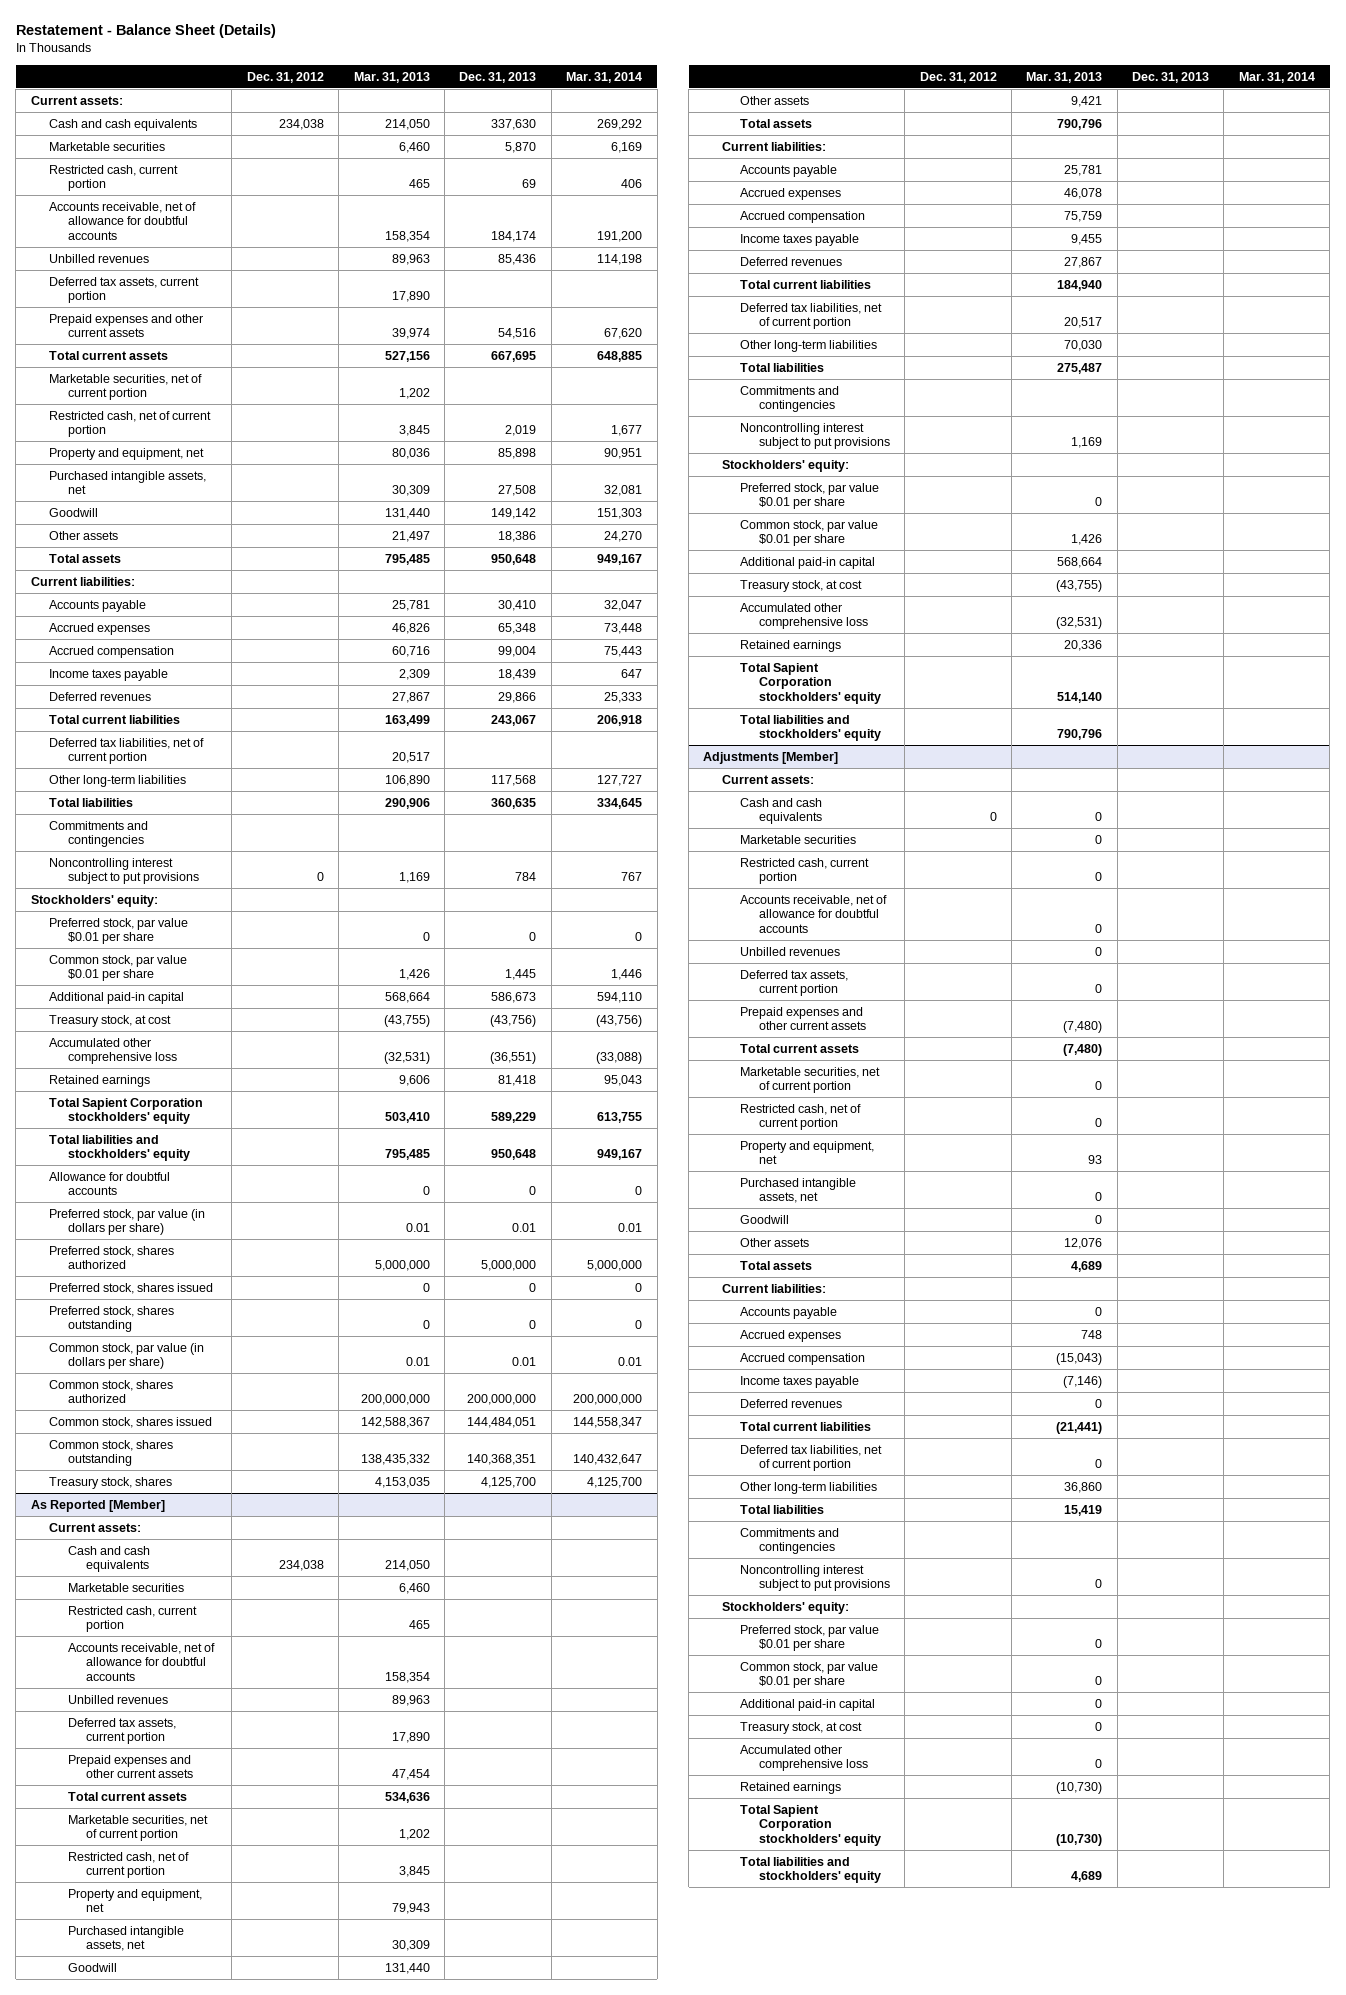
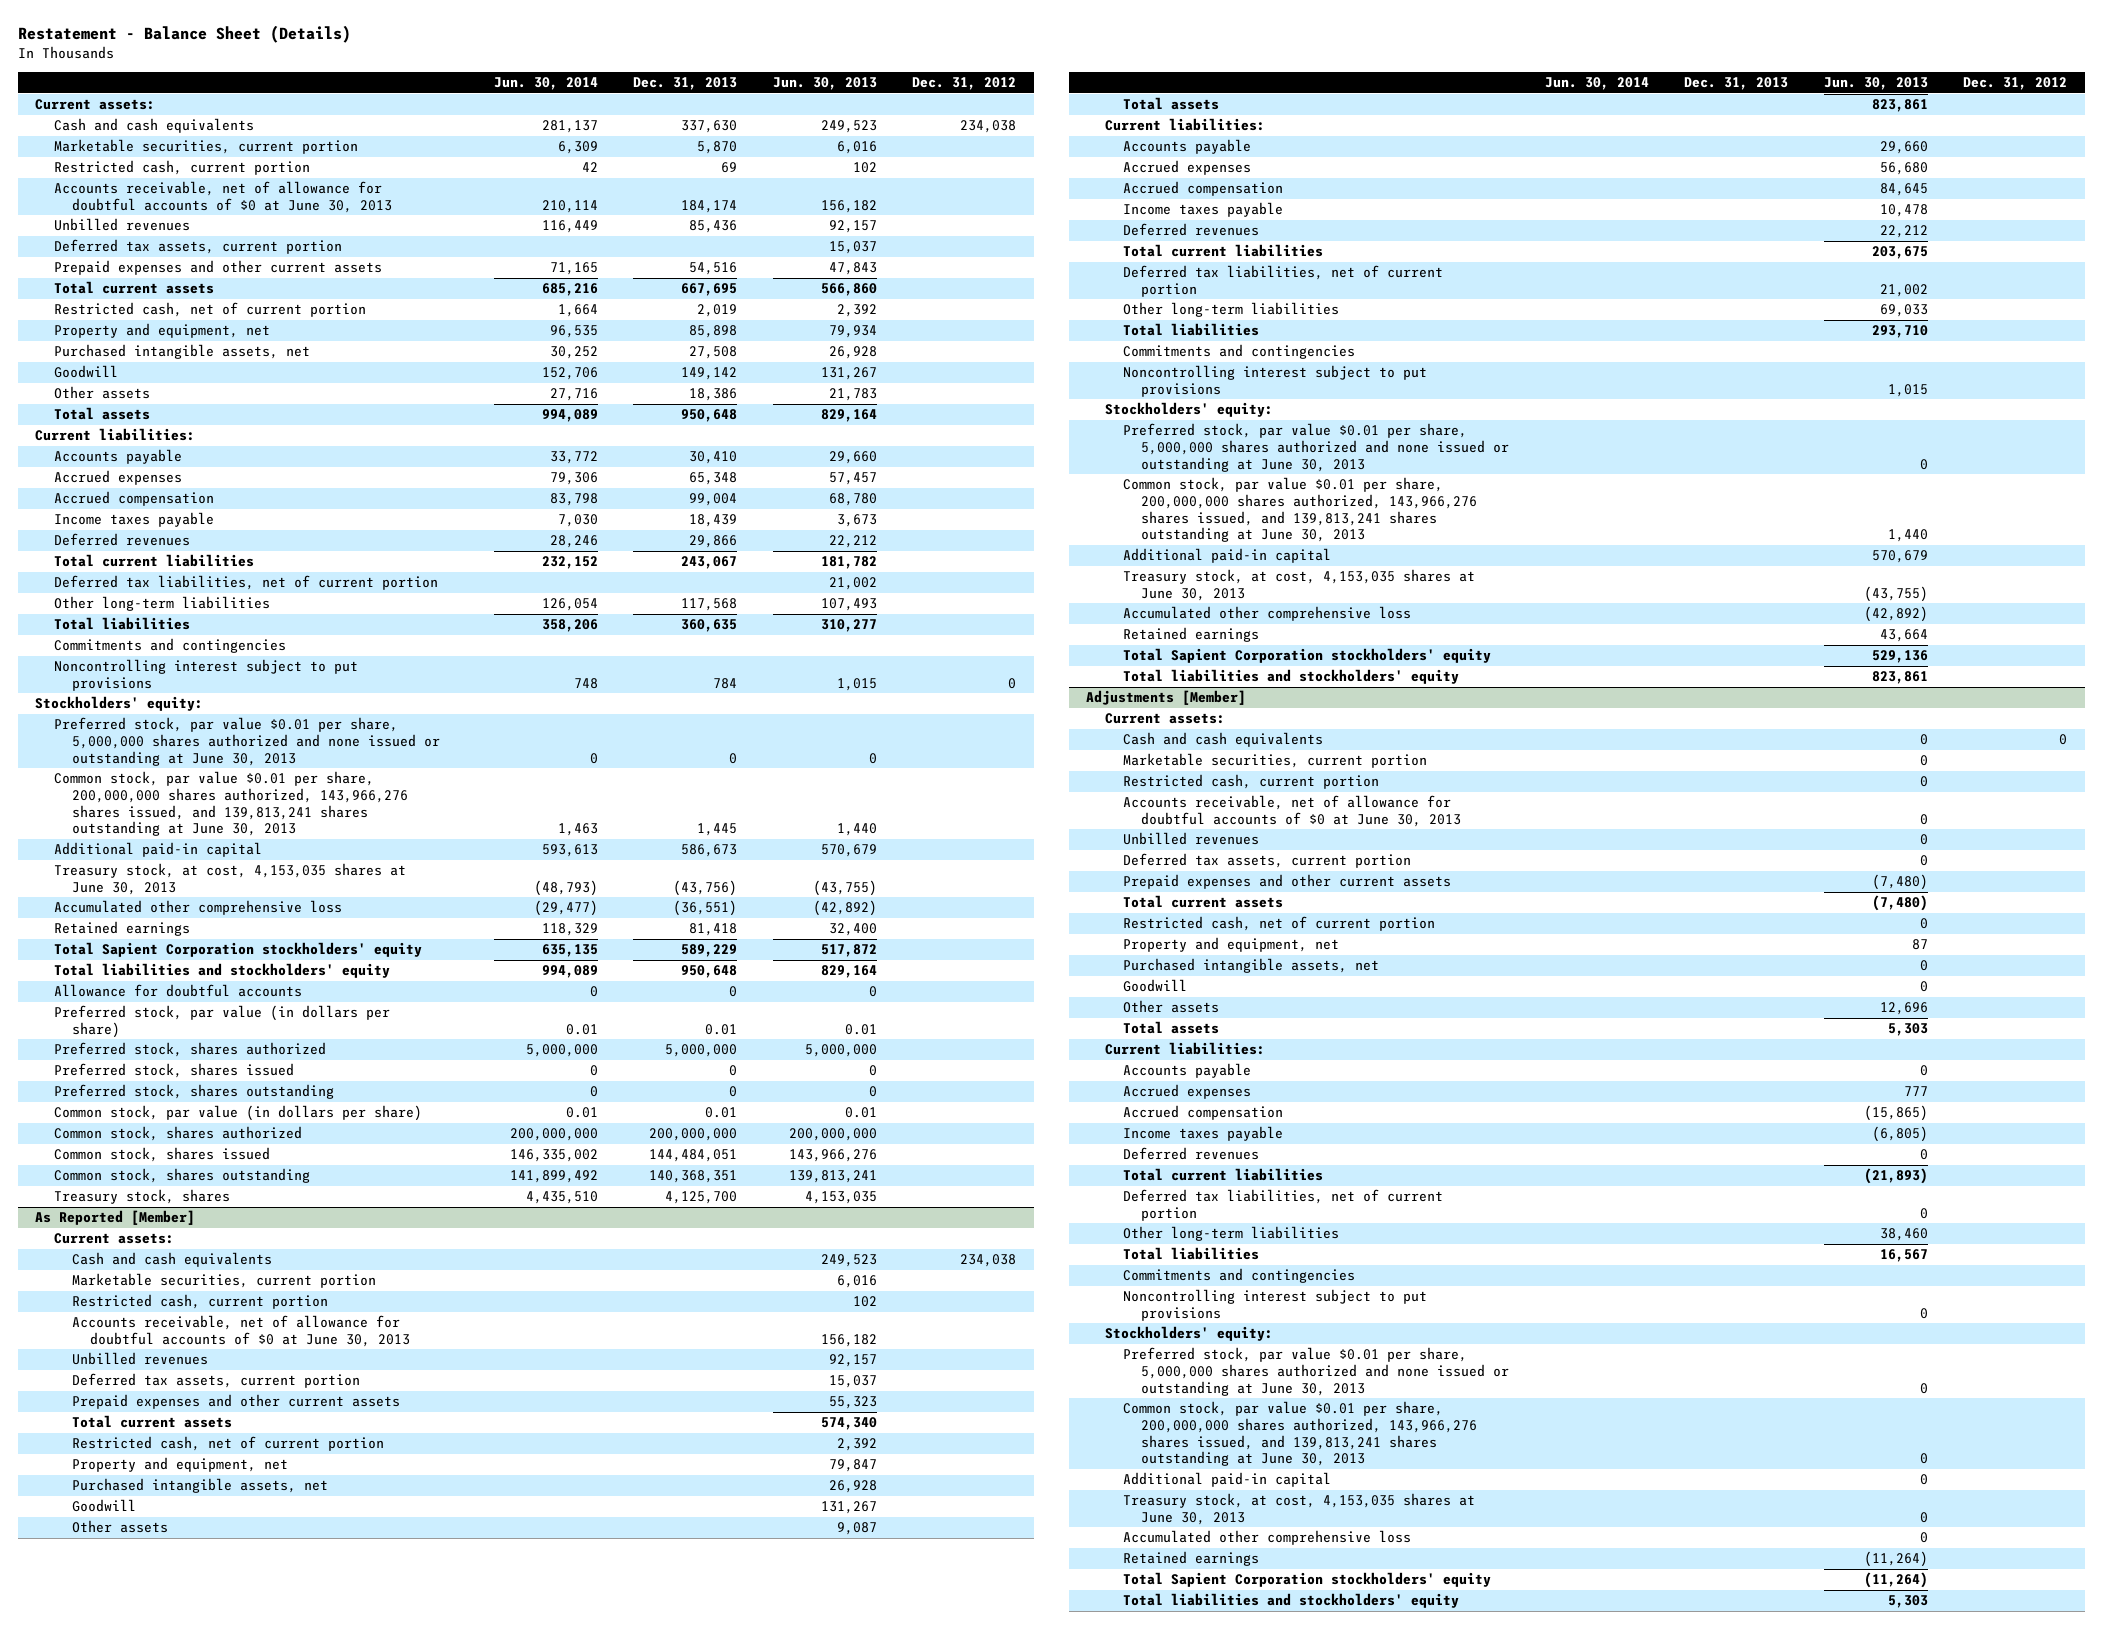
[353,71,430,83] Mar. 31, 2013 -> none
[566,71,643,83] Mar. 31, 2014 -> none
none -> [493,77,598,91] Jun. 30, 2014
none -> [772,77,877,91] Jun. 30, 2013
[49,141,166,151] Marketable securities -> [53,139,358,155] Marketable securities, current portion
[49,201,197,240] Accounts receivable, net of allowance for doubtful accounts -> [53,181,392,213] Accounts receivable, net of allowance for doubtful accounts of $0 at June 30, 2013
[49,373,203,401] Marketable securities, net of current portion -> none
[49,917,189,945] Preferred stock, par value $0.01 per share -> [53,717,440,766] Preferred stock, par value $0.01 per share, 5,000,000 shares authorized and none issued or outstanding at June 30, 2013
[49,954,188,982] Common stock, par value $0.01 per share -> [53,771,408,837] Common stock, par value $0.01 per share, 200,000,000 shares authorized, 143,966,276 shares issued, and 139,813,241 shares outstanding at June 30, 2013
[49,1014,172,1027] Treasury stock, at cost -> [53,863,406,895] Treasury stock, at cost, 4,153,035 shares at June 30, 2013
[67,1582,184,1592] Marketable securities -> [71,1273,376,1289] Marketable securities, current portion
[67,1642,215,1681] Accounts receivable, net of allowance for doubtful accounts -> [71,1315,411,1347] Accounts receivable, net of allowance for doubtful accounts of $0 at June 30, 2013
[67,1814,208,1842] Marketable securities, net of current portion -> none
[740,482,880,510] Preferred stock, par value $0.01 per share -> [1122,423,1510,472] Preferred stock, par value $0.01 per share, 5,000,000 shares authorized and none issued or outstanding at June 30, 2013
[740,519,879,547] Common stock, par value $0.01 per share -> [1122,477,1478,543] Common stock, par value $0.01 per share, 200,000,000 shares authorized, 143,966,276 shares issued, and 139,813,241 shares outstanding at June 30, 2013
[740,579,863,592] Treasury stock, at cost -> [1122,569,1475,601] Treasury stock, at cost, 4,153,035 shares at June 30, 2013
[740,834,857,844] Marketable securities -> [1122,753,1427,769] Marketable securities, current portion
[740,894,888,933] Accounts receivable, net of allowance for doubtful accounts -> [1122,795,1462,827] Accounts receivable, net of allowance for doubtful accounts of $0 at June 30, 2013
[740,1066,881,1094] Marketable securities, net of current portion -> none
[740,1624,880,1652] Preferred stock, par value $0.01 per share -> [1122,1347,1510,1396] Preferred stock, par value $0.01 per share, 5,000,000 shares authorized and none issued or outstanding at June 30, 2013
[740,1661,879,1689] Common stock, par value $0.01 per share -> [1122,1401,1478,1467] Common stock, par value $0.01 per share, 200,000,000 shares authorized, 143,966,276 shares issued, and 139,813,241 shares outstanding at June 30, 2013
[740,1721,863,1734] Treasury stock, at cost -> [1122,1493,1475,1525] Treasury stock, at cost, 4,153,035 shares at June 30, 2013

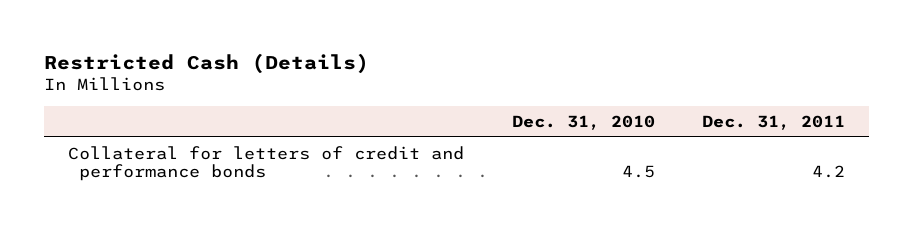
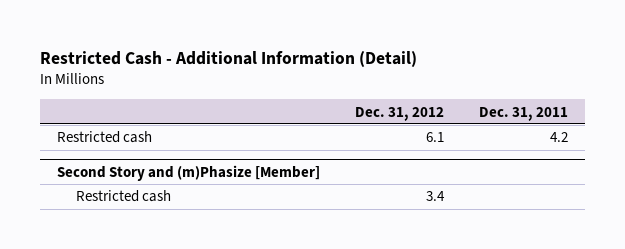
[44,52,370,74] Restricted Cash (Details) -> [40,50,418,67] Restricted Cash - Additional Information (Detail)
[511,115,655,131] Dec. 31, 2010 -> none
none -> [355,106,445,121] Dec. 31, 2012
[68,145,465,182] Collateral for letters of credit and performance bonds -> [57,131,153,144] Restricted cash
none -> [57,164,321,181] Second Story and (m)Phasize [Member]
none -> [75,190,171,203] Restricted cash

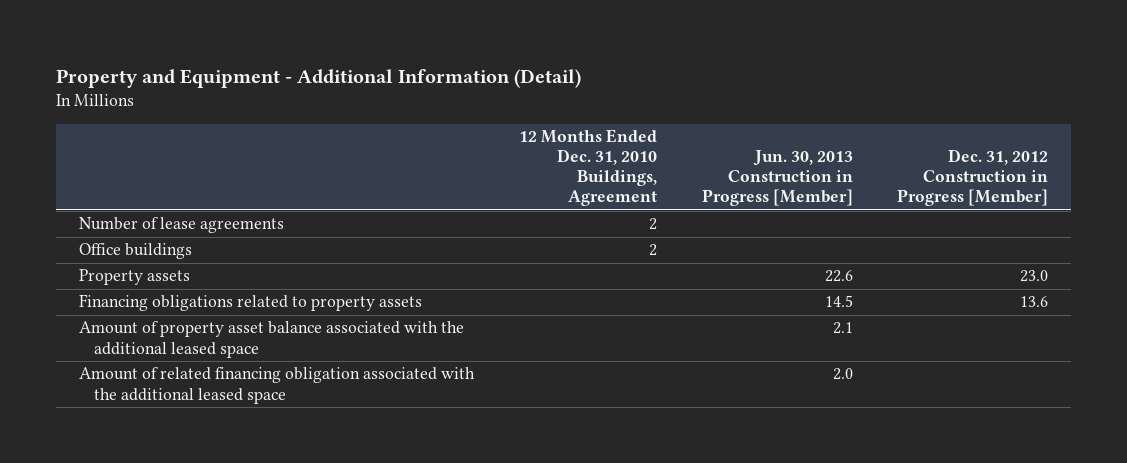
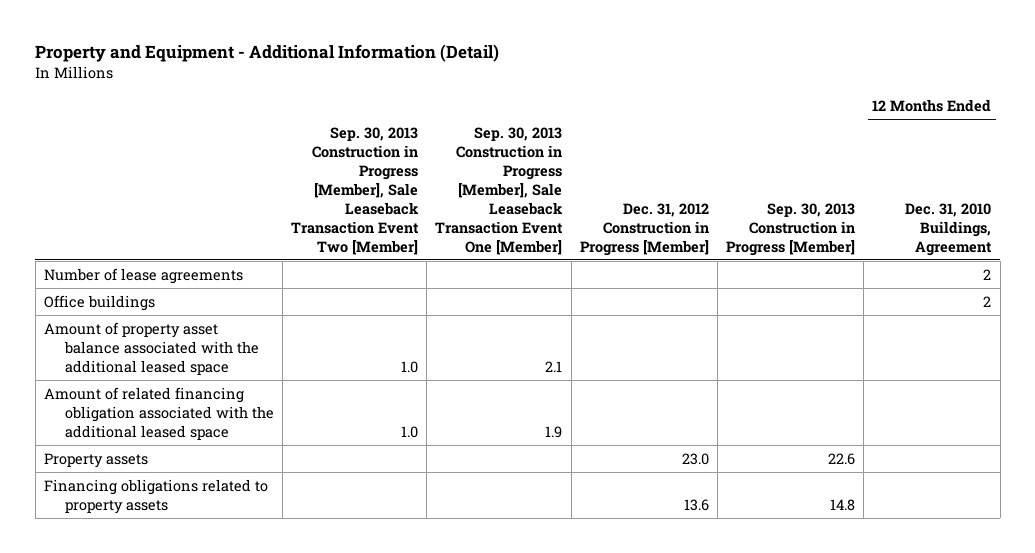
[701,150,853,207] Jun. 30, 2013 Construction in Progress [Member] -> none
none -> [291,127,420,255] Sep. 30, 2013 Construction in Progress [Member], Sale Leaseback Transaction Event Two [Member]
none -> [435,127,564,255] Sep. 30, 2013 Construction in Progress [Member], Sale Leaseback Transaction Event One [Member]
none -> [726,202,856,256] Sep. 30, 2013 Construction in Progress [Member]
[78,269,190,286] Property assets -> [43,452,148,468] Property assets
[78,294,422,312] Financing obligations related to property assets -> [43,478,268,514] Financing obligations related to property assets

